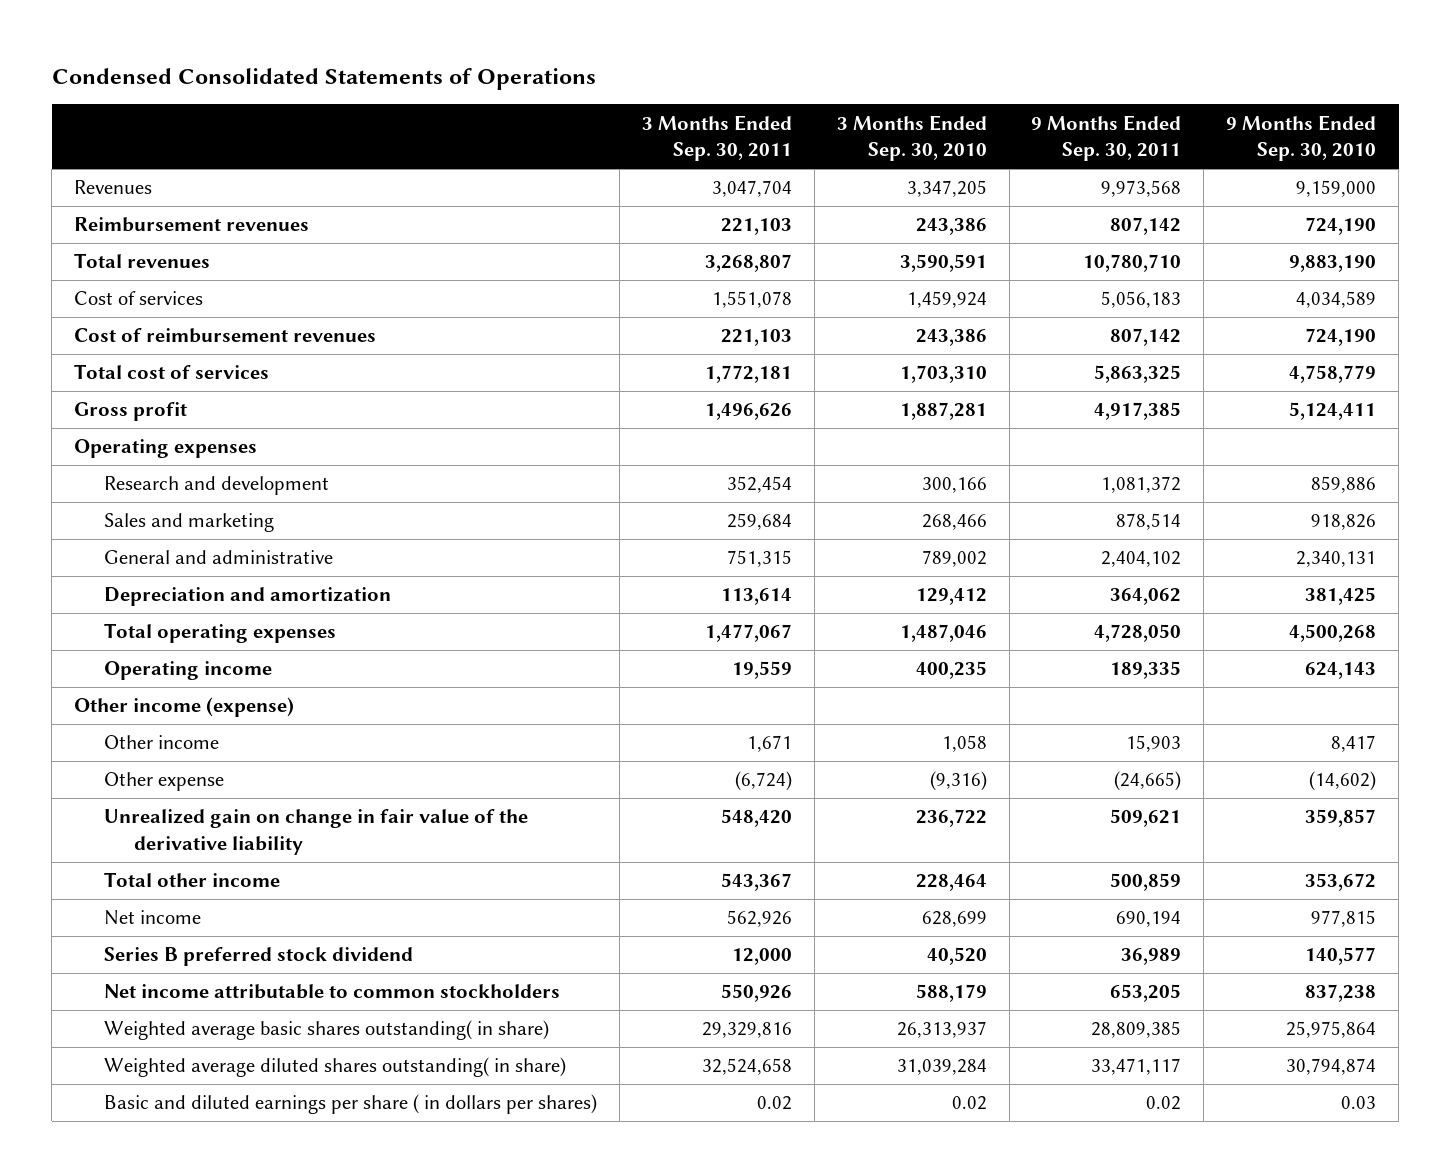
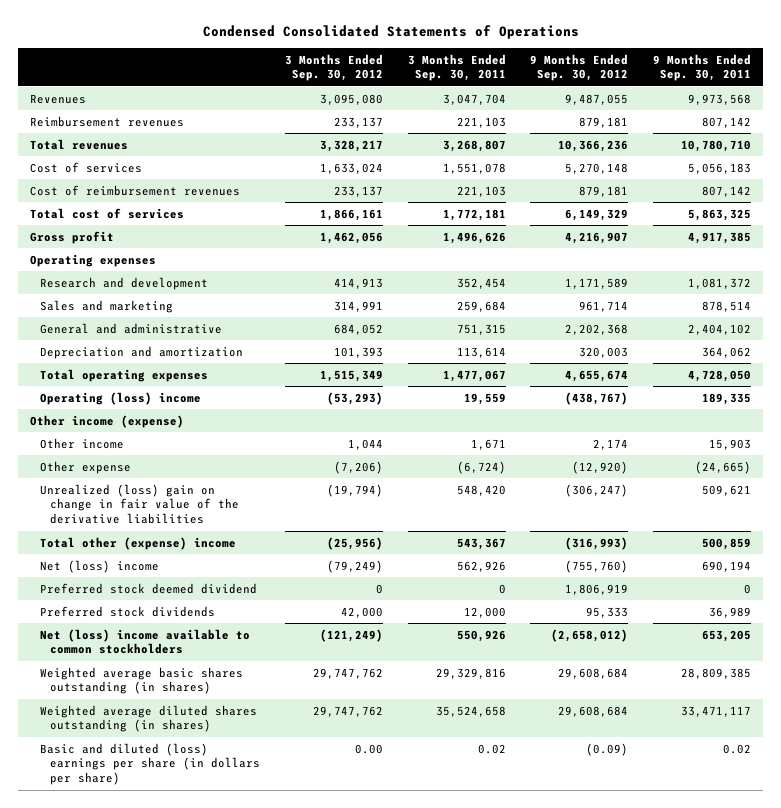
[836,114,987,162] 3 Months Ended Sep. 30, 2010 -> none
[1226,114,1377,162] 9 Months Ended Sep. 30, 2010 -> none
none -> [284,53,383,82] 3 Months Ended Sep. 30, 2012
none -> [530,53,629,82] 9 Months Ended Sep. 30, 2012
[104,661,273,681] Operating income -> [40,391,202,405] Operating (loss) income
[104,809,529,856] Unrealized gain on change in fair value of the derivative liability -> [40,483,240,525] Unrealized (loss) gain on change in fair value of the derivative liabilities
[104,872,281,888] Total other income -> [40,536,237,550] Total other (expense) income
[104,910,202,926] Net income -> [40,559,160,573] Net (loss) income
none -> [40,582,258,594] Preferred stock deemed dividend
[104,947,414,967] Series B preferred stock dividend -> [40,605,216,617] Preferred stock dividends
[104,984,561,1000] Net income attributable to common stockholders -> [40,628,251,655] Net (loss) income available to common stockholders
[104,1020,550,1041] Weighted average basic shares outstanding( in share) -> [40,666,244,695] Weighted average basic shares outstanding (in shares)
[104,1057,567,1078] Weighted average diluted shares outstanding( in share) -> [40,704,258,733] Weighted average diluted shares outstanding (in shares)
[701,1058,792,1076] 32,524,658 -> [435,705,506,717] 35,524,658
[104,1094,598,1115] Basic and diluted earnings per share ( in dollars per shares) -> [40,742,261,786] Basic and diluted (loss) earnings per share (in dollars per share)

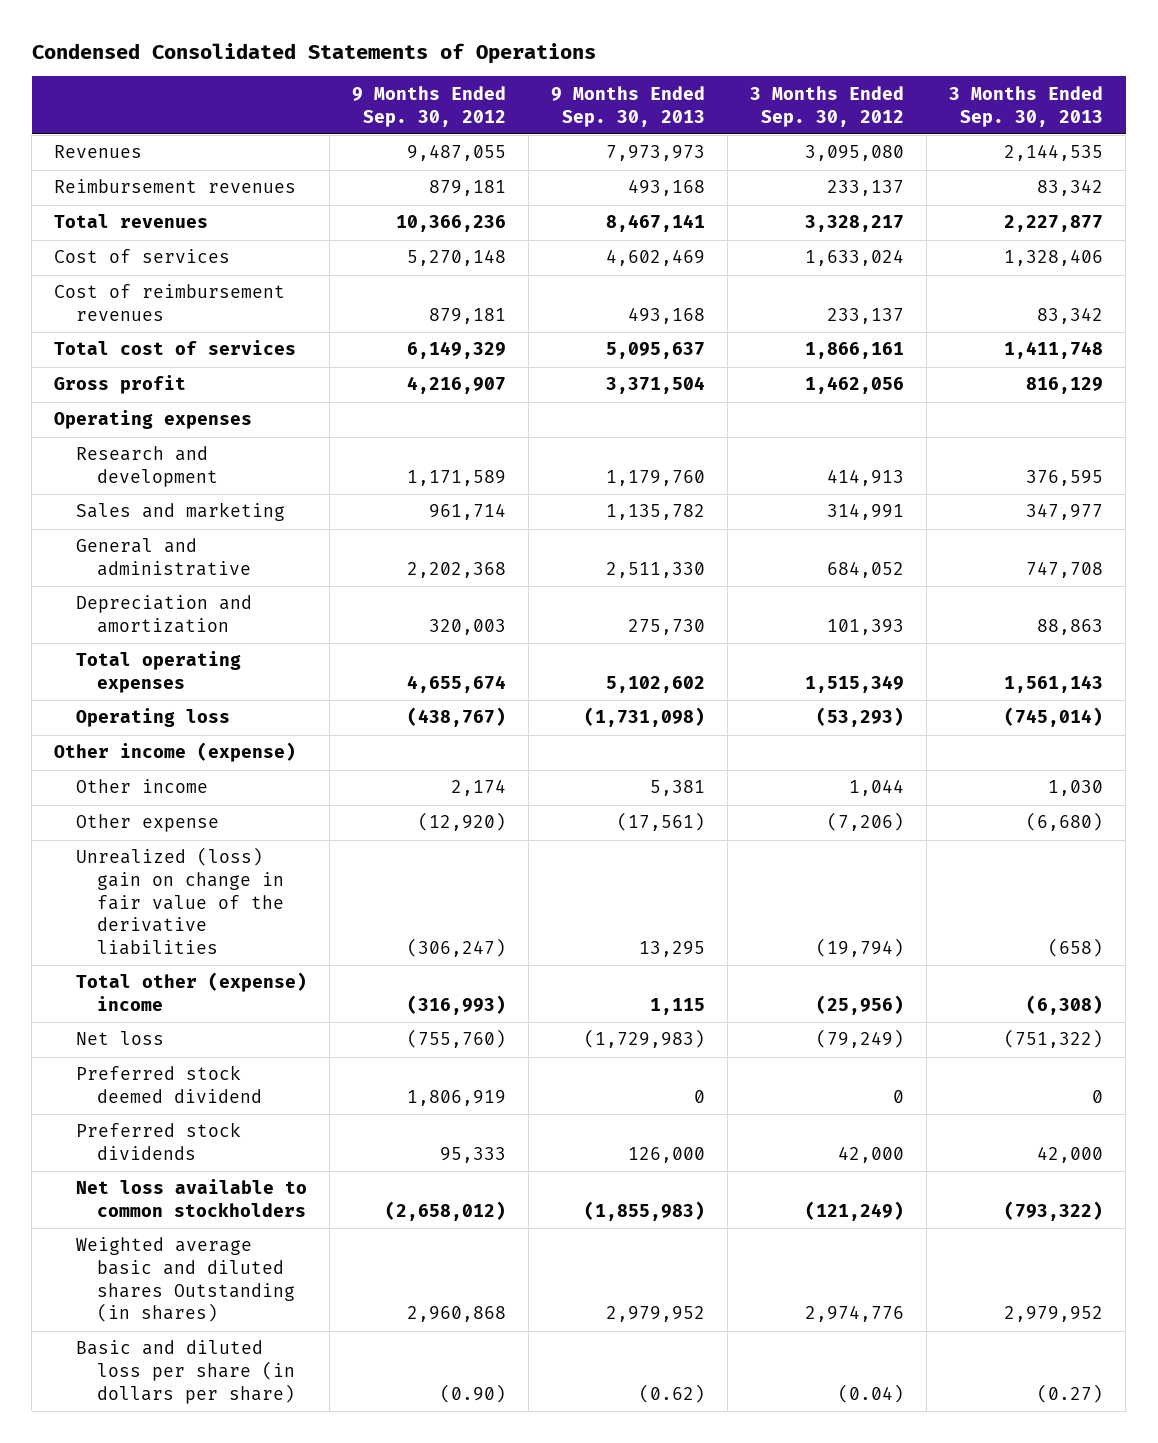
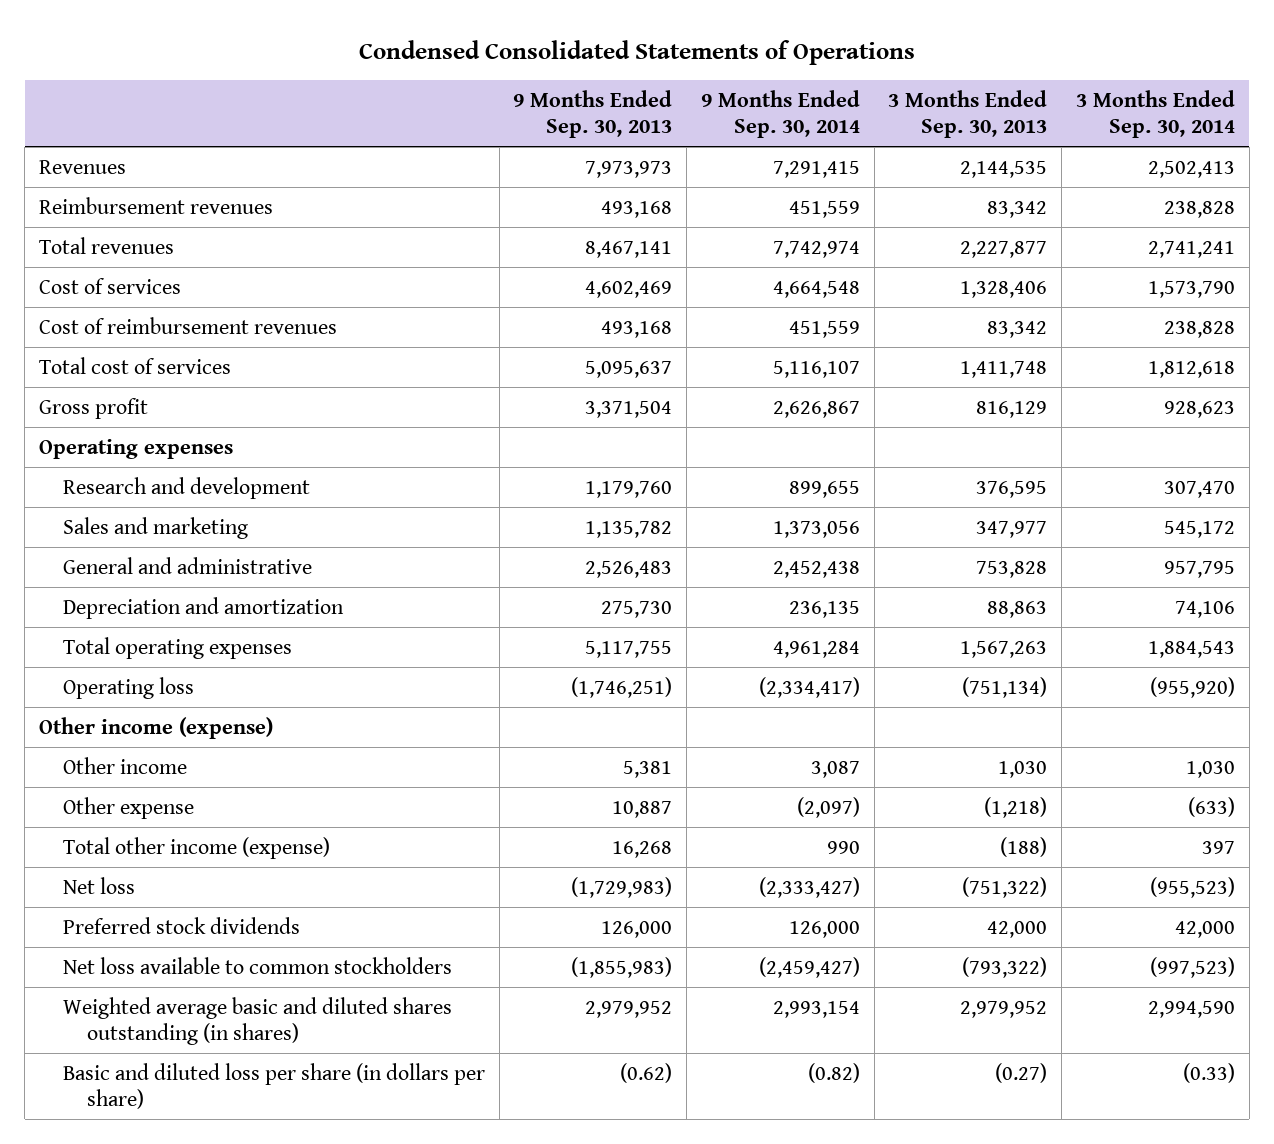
[351,85,506,127] 9 Months Ended Sep. 30, 2012 -> none
[750,85,905,127] 3 Months Ended Sep. 30, 2012 -> none
none -> [700,89,860,139] 9 Months Ended Sep. 30, 2014
none -> [1075,89,1235,139] 3 Months Ended Sep. 30, 2014
[606,562,706,579] 2,511,330 -> [585,560,673,578] 2,526,483
[1026,561,1104,579] 747,708 -> [976,560,1048,578] 753,828
[606,676,706,694] 5,102,602 -> [585,640,673,658] 5,117,755
[1004,675,1104,694] 1,561,143 -> [960,640,1048,658] 1,567,263
[584,707,706,728] (1,731,098) -> [571,676,673,698] (1,746,251)
[1004,707,1104,728] (745,014) -> [962,676,1048,698] (751,134)
[75,847,285,956] Unrealized (loss) gain on change in fair value of the derivative liabilities -> none
[617,812,706,832] (17,561) -> [612,800,673,818] 10,887
[1026,812,1104,832] (6,680) -> [984,796,1048,818] (1,218)
[75,972,307,1012] Total other (expense) income -> [62,836,330,859] Total other income (expense)
[650,998,706,1016] 1,115 -> [612,840,673,858] 16,268
[1026,995,1104,1016] (6,308) -> [1000,836,1048,857] (188)
[75,1065,263,1104] Preferred stock deemed dividend -> none
[75,1237,296,1323] Weighted average basic and diluted shares Outstanding (in shares) -> [62,996,452,1045] Weighted average basic and diluted shares outstanding (in shares)

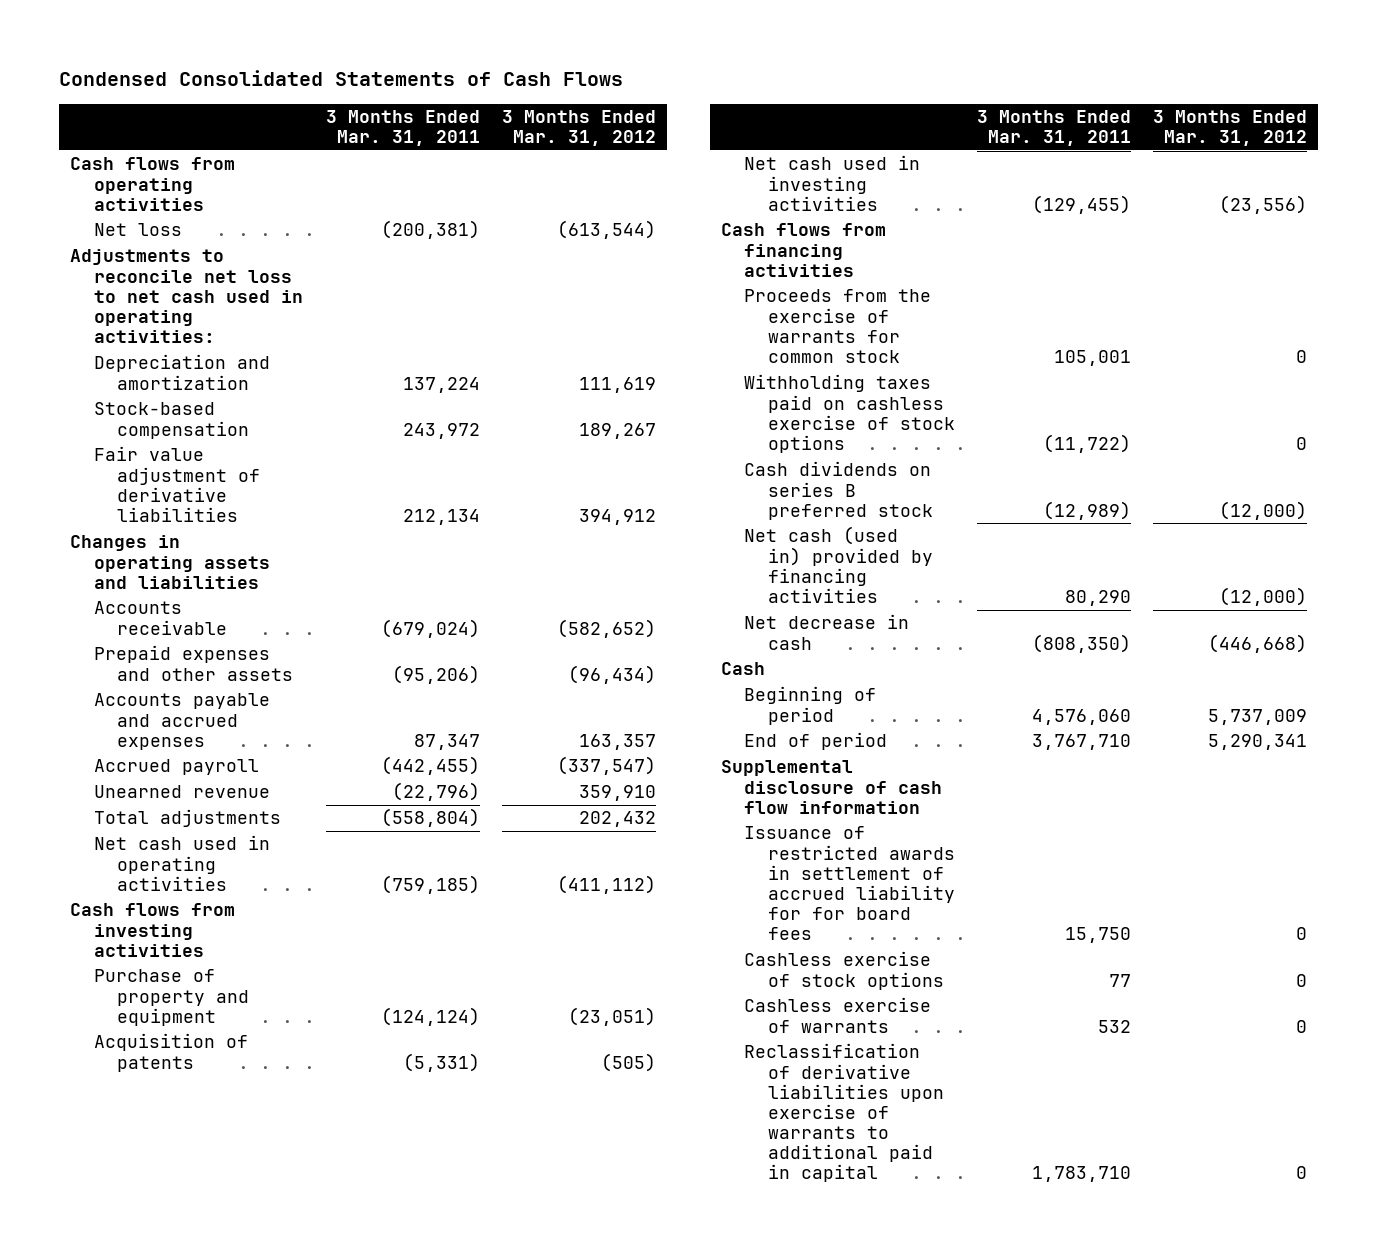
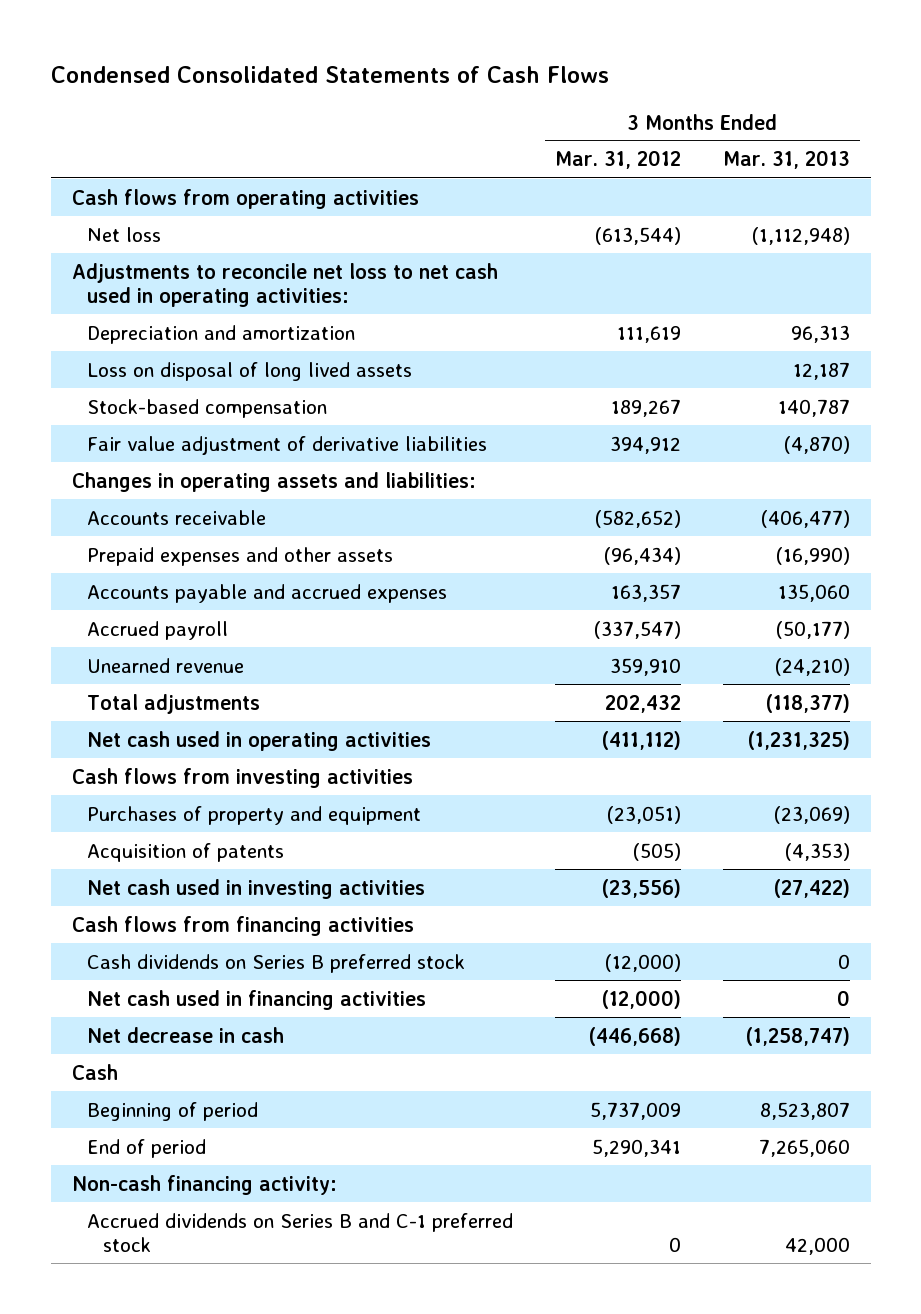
[326,110,481,147] 3 Months Ended Mar. 31, 2011 -> none
none -> [722,150,850,170] Mar. 31, 2013
none -> [87,361,413,381] Loss on disposal of long lived assets
[70,535,270,589] Changes in operating assets and liabilities -> [71,471,476,492] Changes in operating assets and liabilities:
[93,969,250,1026] Purchase of property and equipment -> [87,805,422,825] Purchases of property and equipment
[744,289,932,363] Proceeds from the exercise of warrants for common stock -> none
[744,374,955,453] Withholding taxes paid on cashless exercise of stock options -> none
[744,461,933,520] Cash dividends on series B preferred stock -> [87,953,466,973] Cash dividends on Series B preferred stock
[744,526,933,603] Net cash (used in) provided by financing activities -> [87,989,427,1010] Net cash used in financing activities
[721,760,943,814] Supplemental disclosure of cash flow information -> none
[744,826,955,940] Issuance of restricted awards in settlement of accrued liability for for board fees -> none
[744,951,944,990] Cashless exercise of stock options -> none
[744,997,932,1033] Cashless exercise of warrants -> none
[744,1043,944,1183] Reclassification of derivative liabilities upon exercise of warrants to additional paid in capital -> none
none -> [71,1174,337,1195] Non-cash financing activity:
none -> [87,1212,514,1253] Accrued dividends on Series B and C-1 preferred stock

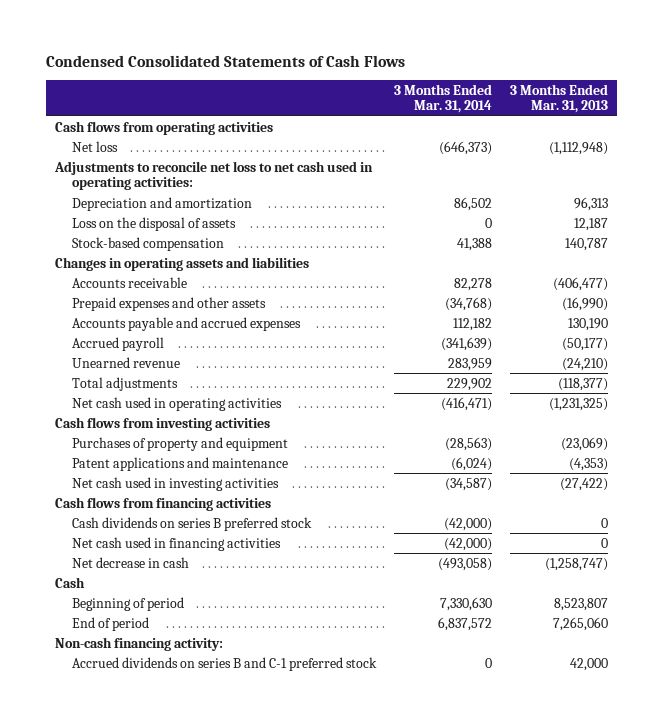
[555,150,682,170] Mar. 31, 2012 -> none
none -> [393,83,492,114] 3 Months Ended Mar. 31, 2014
[87,361,413,381] Loss on disposal of long lived assets -> [71,216,236,231] Loss on the disposal of assets
[87,435,488,455] Fair value adjustment of derivative liabilities -> none
[71,471,476,492] Changes in operating assets and liabilities: -> [55,256,310,271] Changes in operating assets and liabilities
[777,583,850,602] 135,060 -> [567,317,608,331] 130,190
[87,842,285,862] Acquisition of patents -> [71,456,288,471] Patent applications and maintenance
[87,953,466,973] Cash dividends on Series B preferred stock -> [71,516,312,531] Cash dividends on series B preferred stock
[87,1212,514,1253] Accrued dividends on Series B and C-1 preferred stock -> [71,656,377,671] Accrued dividends on series B and C-1 preferred stock

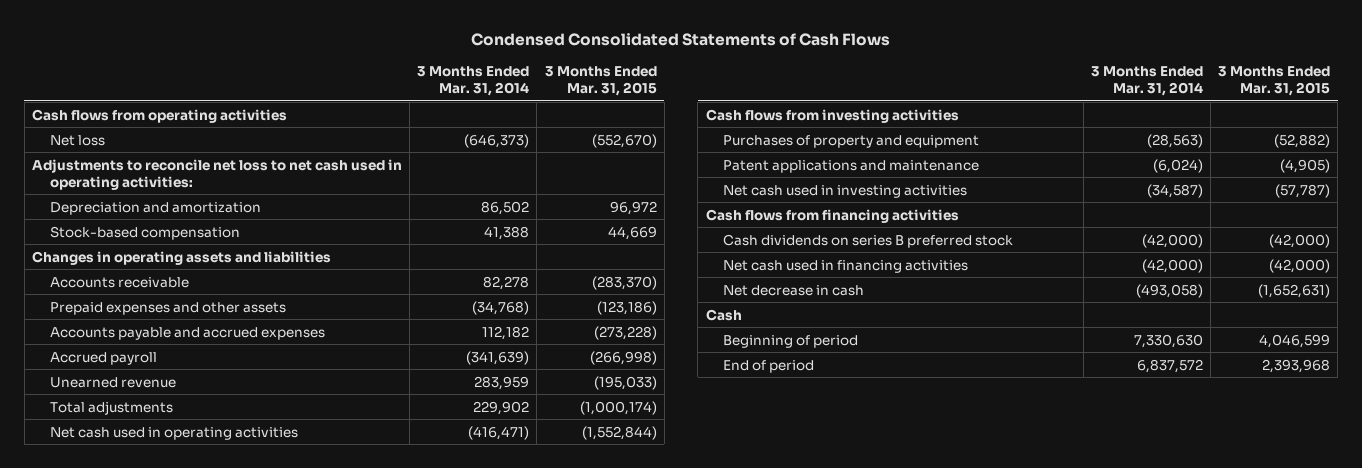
[509,83,608,114] 3 Months Ended Mar. 31, 2013 -> none
none -> [544,66,657,97] 3 Months Ended Mar. 31, 2015
[71,216,236,231] Loss on the disposal of assets -> none
[55,636,224,651] Non-cash financing activity: -> none
[71,656,377,671] Accrued dividends on series B and C-1 preferred stock -> none

